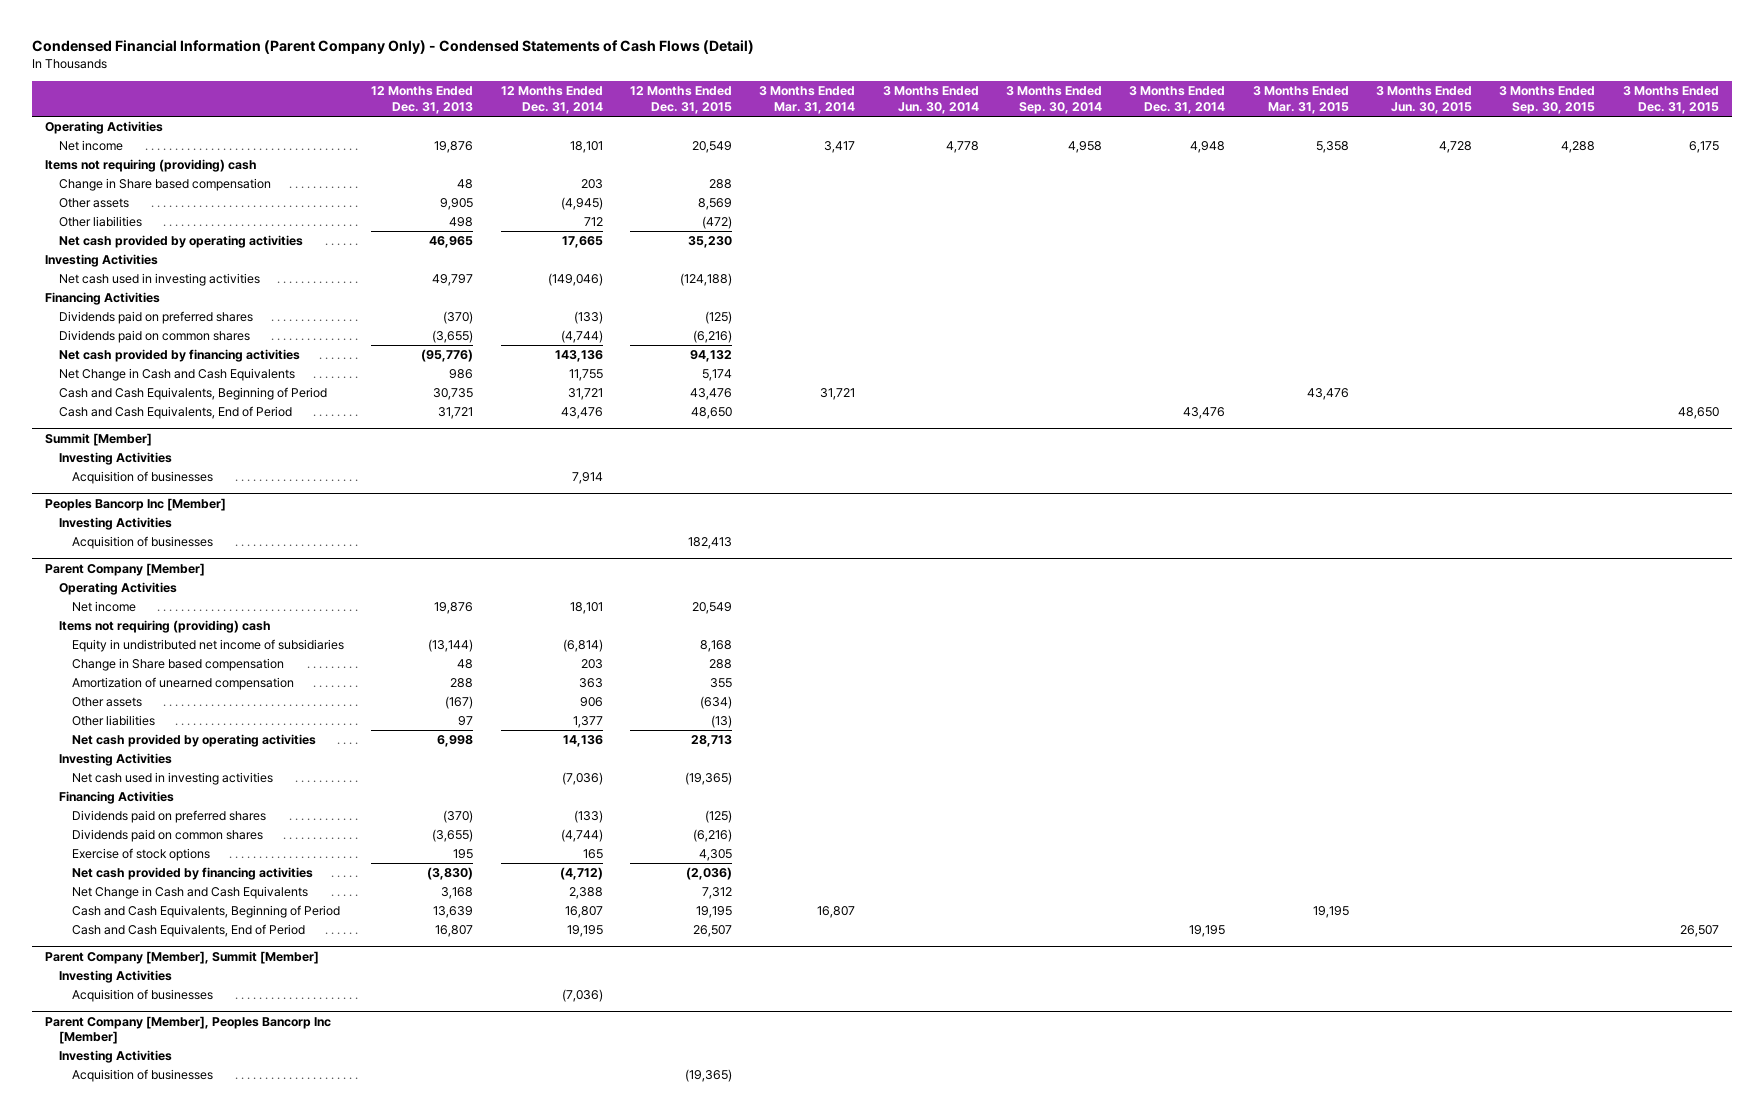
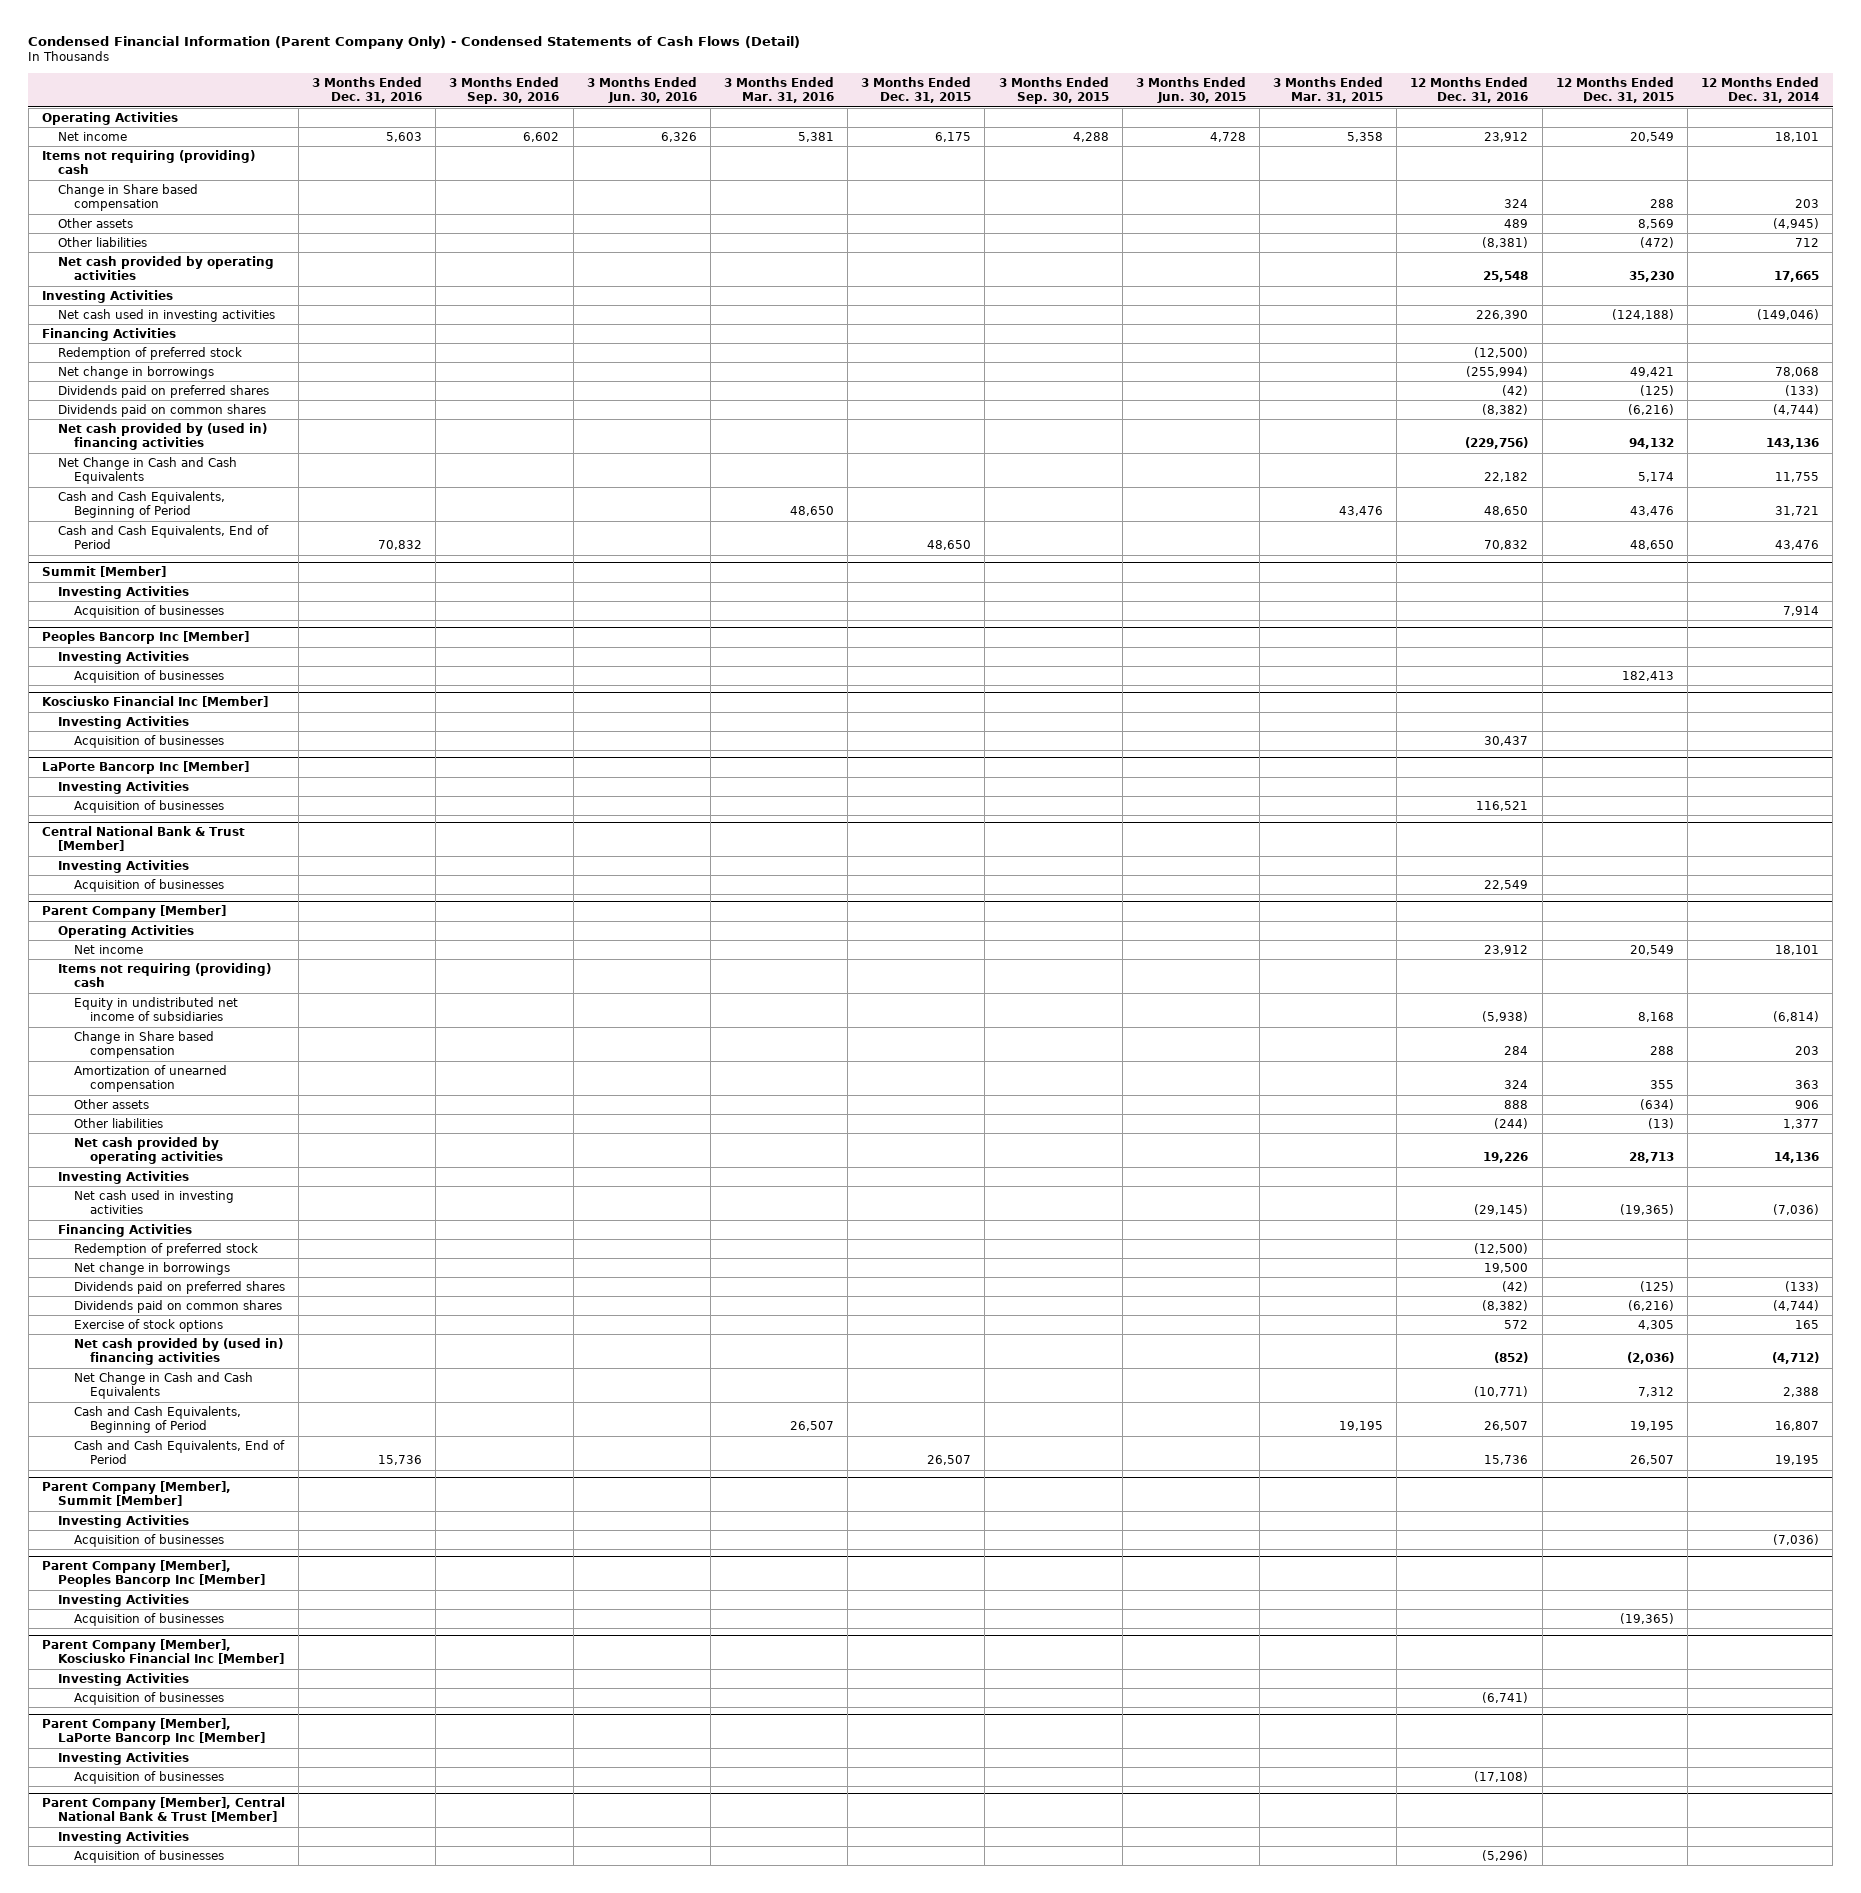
[371,86,474,114] 12 Months Ended Dec. 31, 2013 -> none
[759,86,856,114] 3 Months Ended Mar. 31, 2014 -> none
[882,86,979,114] 3 Months Ended Jun. 30, 2014 -> none
[1006,86,1103,114] 3 Months Ended Sep. 30, 2014 -> none
[1129,86,1226,114] 3 Months Ended Dec. 31, 2014 -> none
none -> [312,76,423,104] 3 Months Ended Dec. 31, 2016
none -> [449,76,560,105] 3 Months Ended Sep. 30, 2016
none -> [586,76,697,104] 3 Months Ended Jun. 30, 2016
none -> [723,76,834,104] 3 Months Ended Mar. 31, 2016
none -> [1410,76,1529,104] 12 Months Ended Dec. 31, 2016
none -> [57,346,242,360] Redemption of preferred stock
none -> [57,365,214,379] Net change in borrowings
[58,349,300,363] Net cash provided by financing activities -> [57,422,267,451] Net cash provided by (used in) financing activities
none -> [41,696,268,708] Kosciusko Financial Inc [Member]
none -> [57,715,189,729] Investing Activities
none -> [73,734,224,748] Acquisition of businesses
none -> [41,761,249,775] LaPorte Bancorp Inc [Member]
none -> [57,780,189,794] Investing Activities
none -> [73,799,224,813] Acquisition of businesses
none -> [41,826,245,852] Central National Bank & Trust [Member]
none -> [57,859,189,873] Investing Activities
none -> [73,878,224,892] Acquisition of businesses
none -> [73,1242,258,1256] Redemption of preferred stock
none -> [73,1261,230,1275] Net change in borrowings
[71,867,313,881] Net cash provided by financing activities -> [73,1337,283,1366] Net cash provided by (used in) financing activities
none -> [41,1639,284,1665] Parent Company [Member], Kosciusko Financial Inc [Member]
none -> [57,1672,189,1686] Investing Activities
none -> [73,1691,224,1705] Acquisition of businesses
none -> [41,1718,265,1746] Parent Company [Member], LaPorte Bancorp Inc [Member]
none -> [57,1751,189,1765] Investing Activities
none -> [73,1770,224,1784] Acquisition of businesses
none -> [41,1797,285,1823] Parent Company [Member], Central National Bank & Trust [Member]
none -> [57,1830,189,1844] Investing Activities
none -> [73,1849,224,1863] Acquisition of businesses

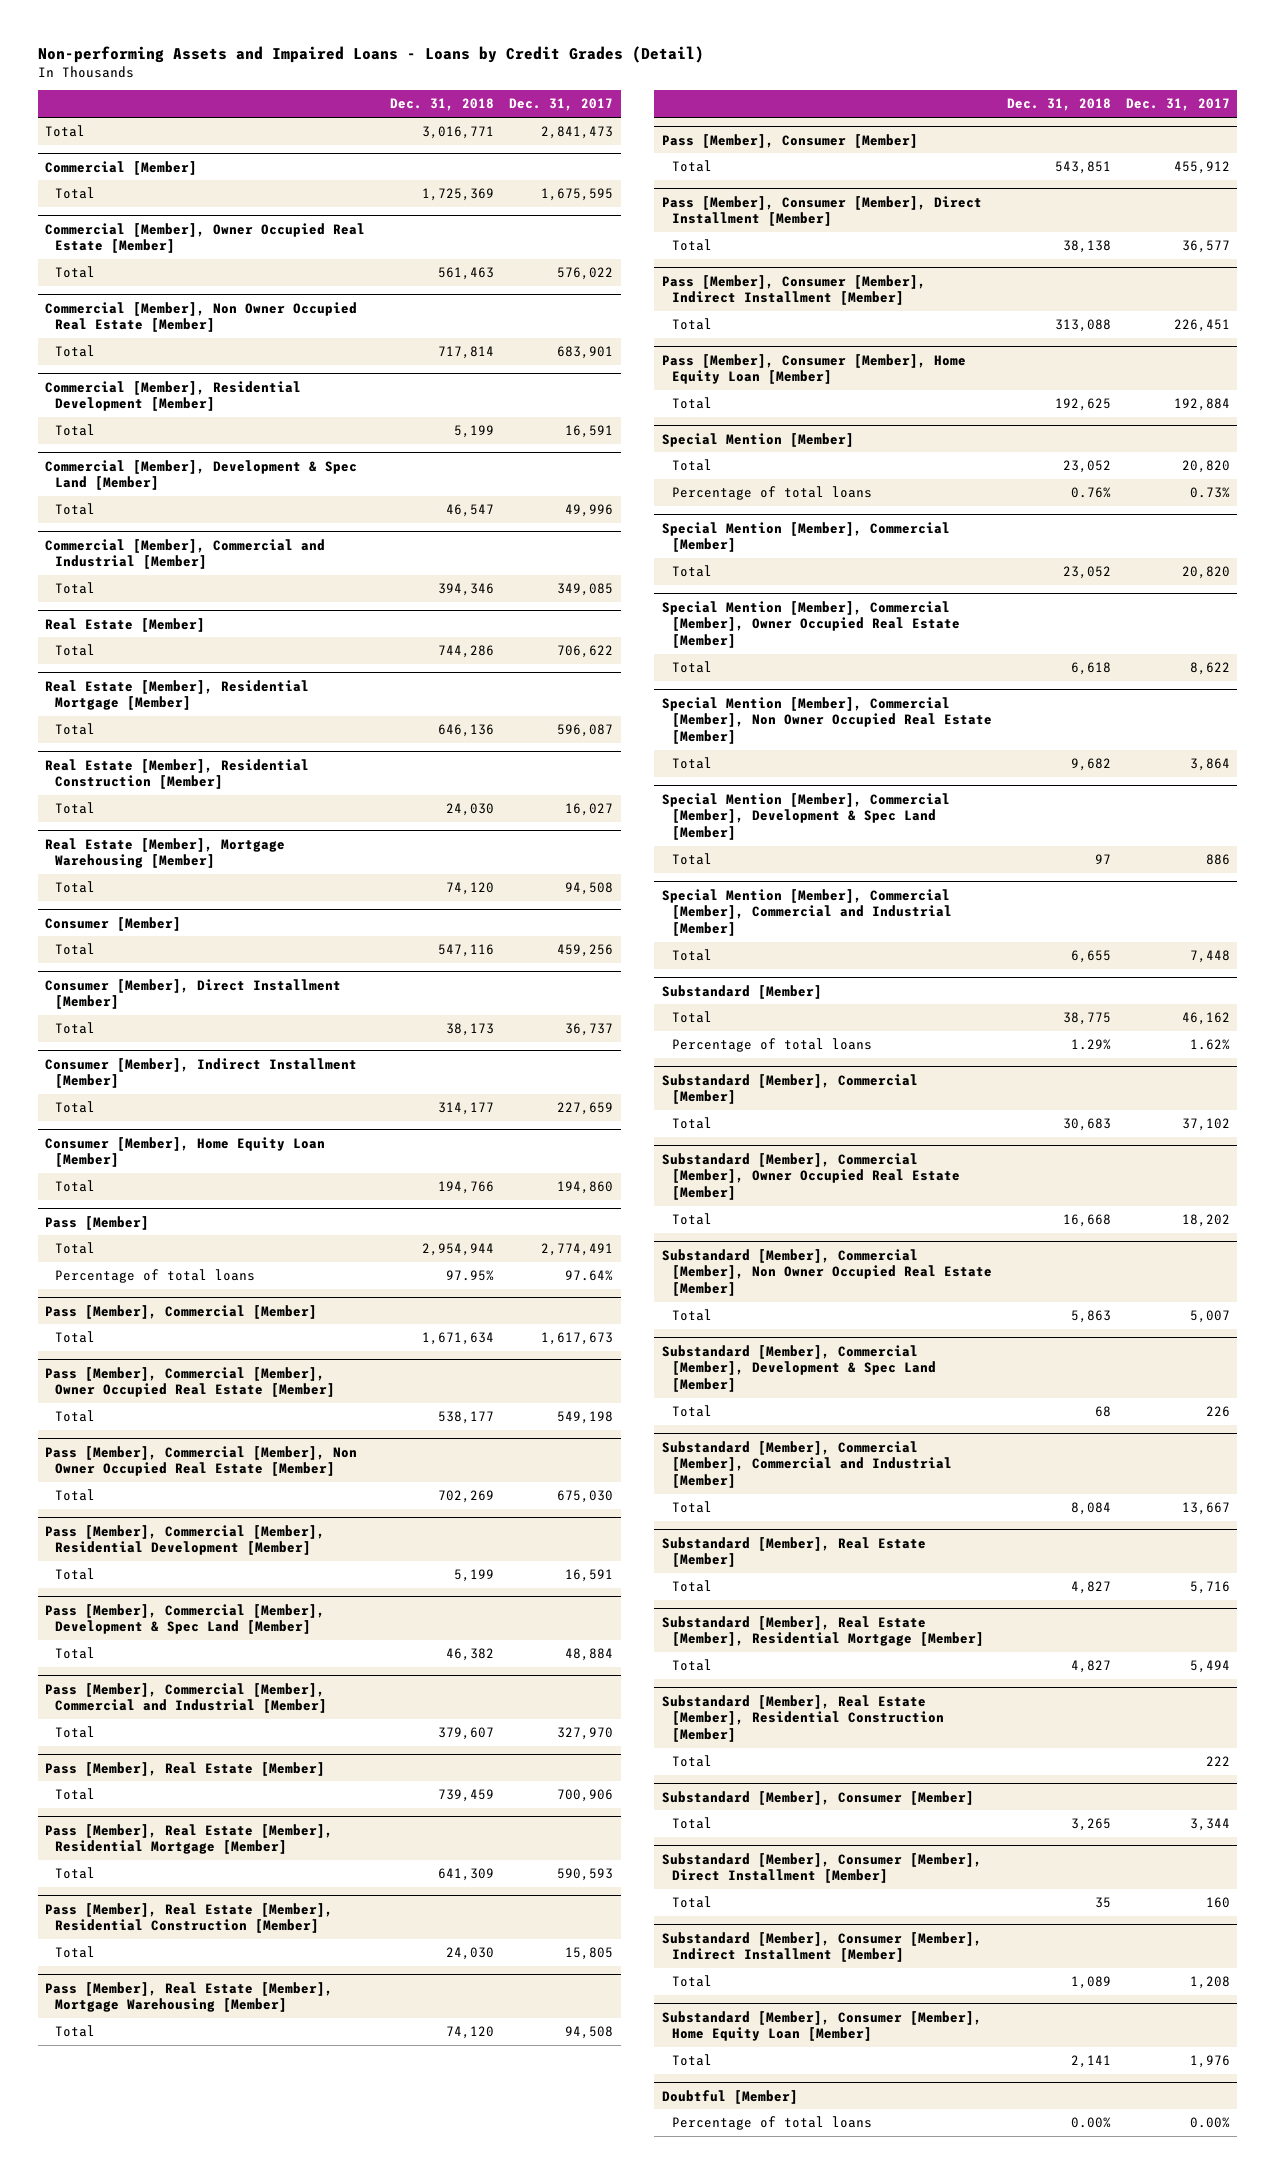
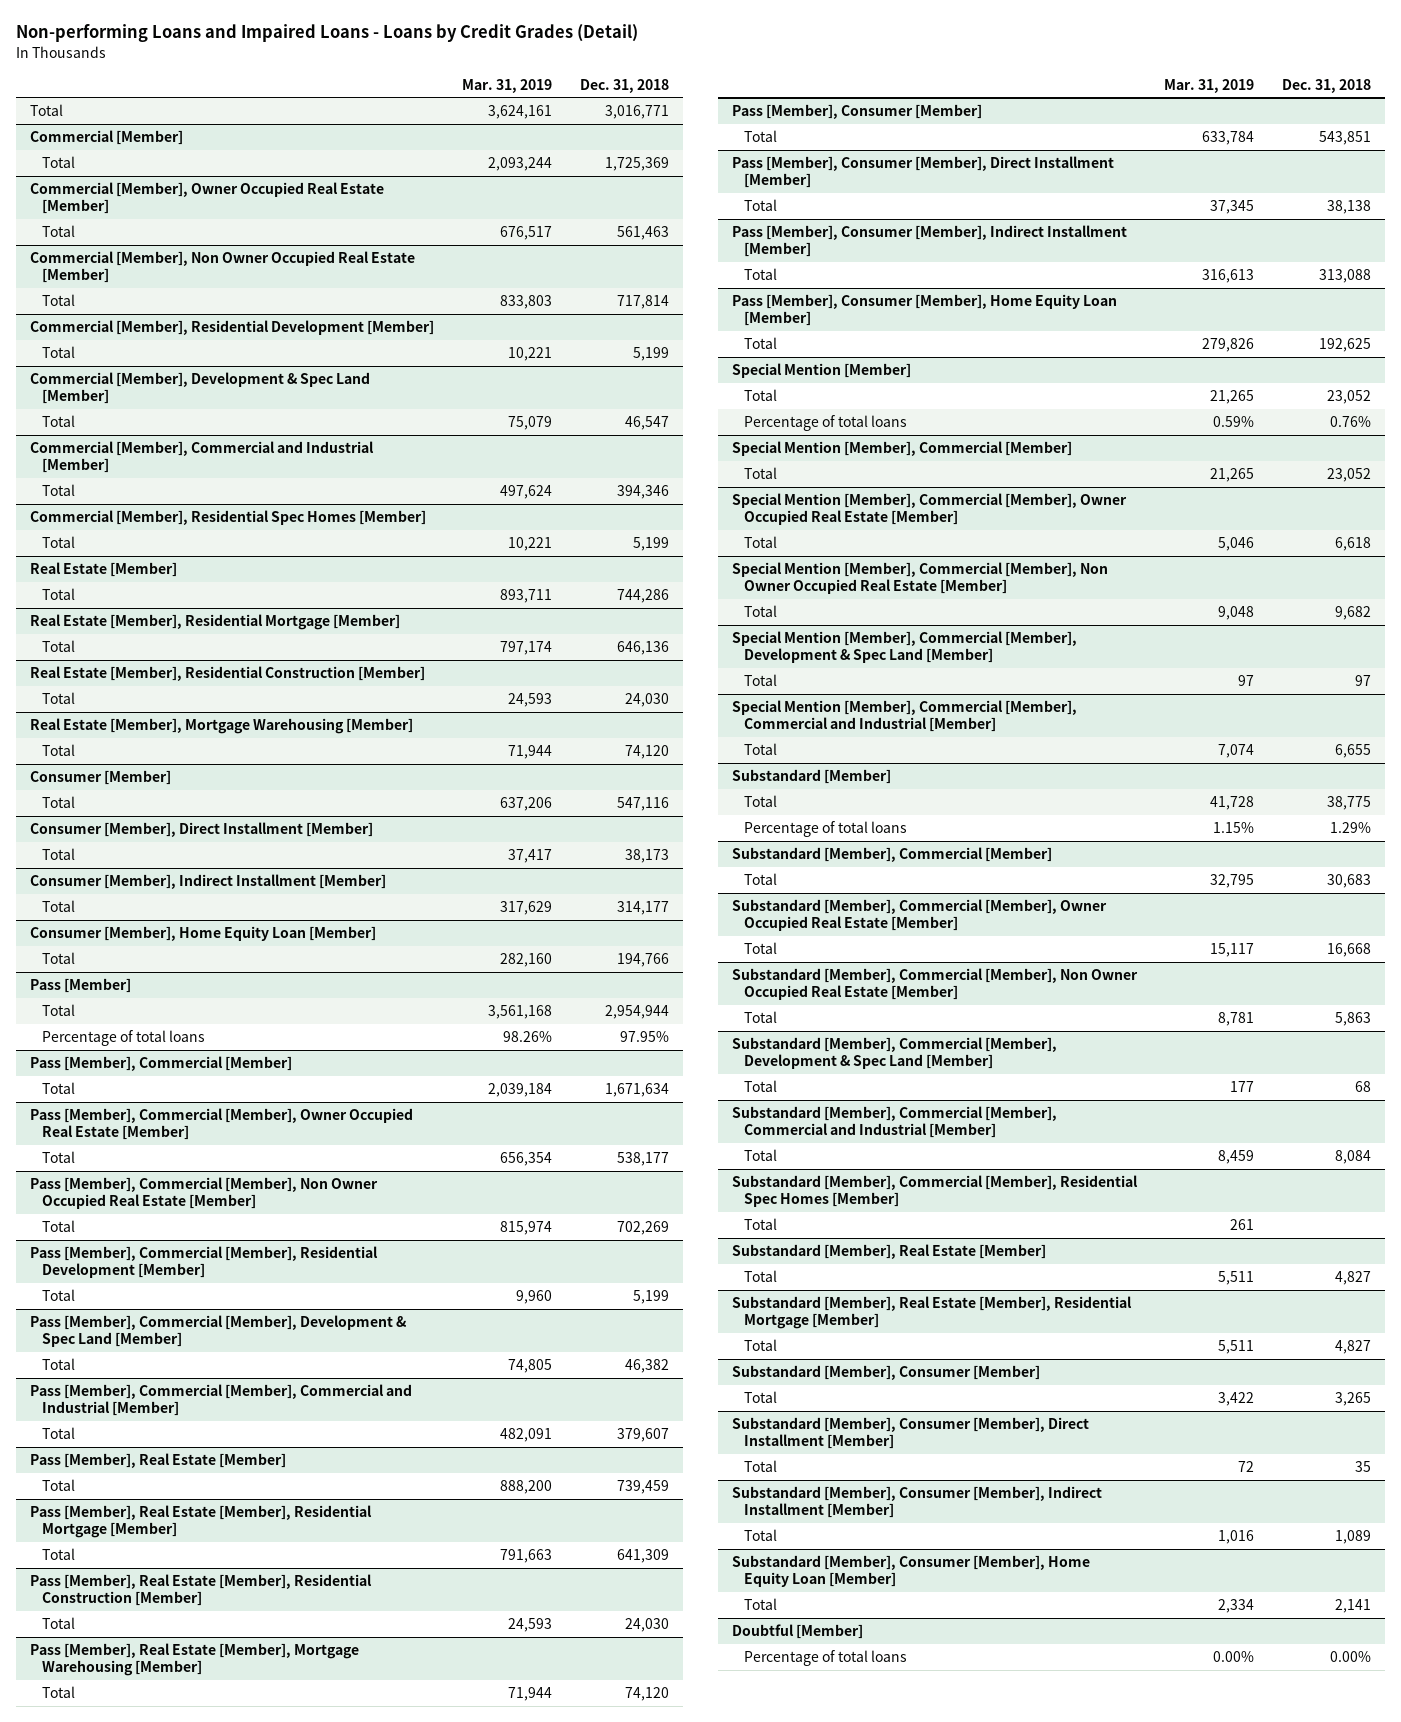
[37,45,704,63] Non-performing Assets and Impaired Loans - Loans by Credit Grades (Detail) -> [16,24,639,43] Non-performing Loans and Impaired Loans - Loans by Credit Grades (Detail)
[509,98,614,112] Dec. 31, 2017 -> none
none -> [462,78,553,93] Mar. 31, 2019
none -> [30,509,427,525] Commercial [Member], Residential Spec Homes [Member]
none -> [42,535,76,548] Total
none -> [731,1174,1138,1208] Substandard [Member], Commercial [Member], Residential Spec Homes [Member]
none -> [744,1217,778,1230] Total
[661,1694,944,1743] Substandard [Member], Real Estate [Member], Residential Construction [Member] -> none
[671,1755,712,1768] Total -> none

